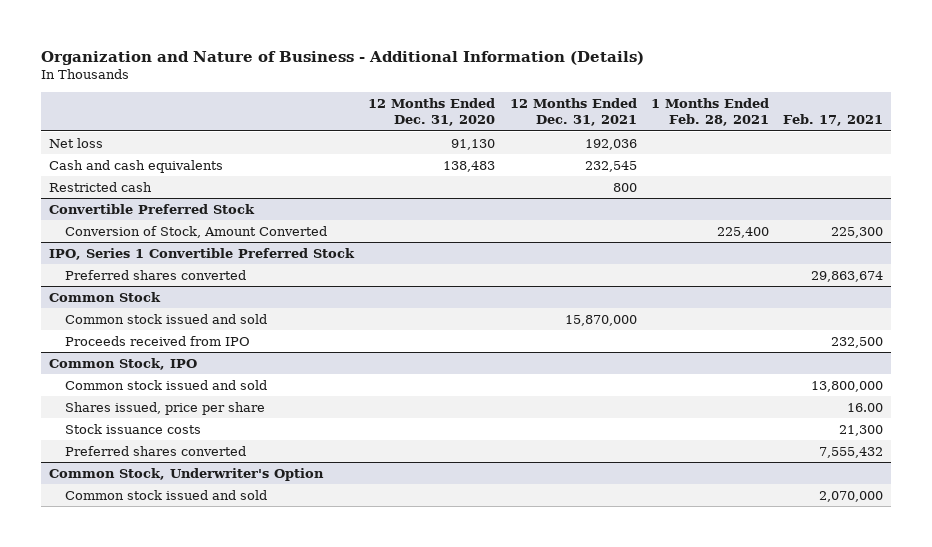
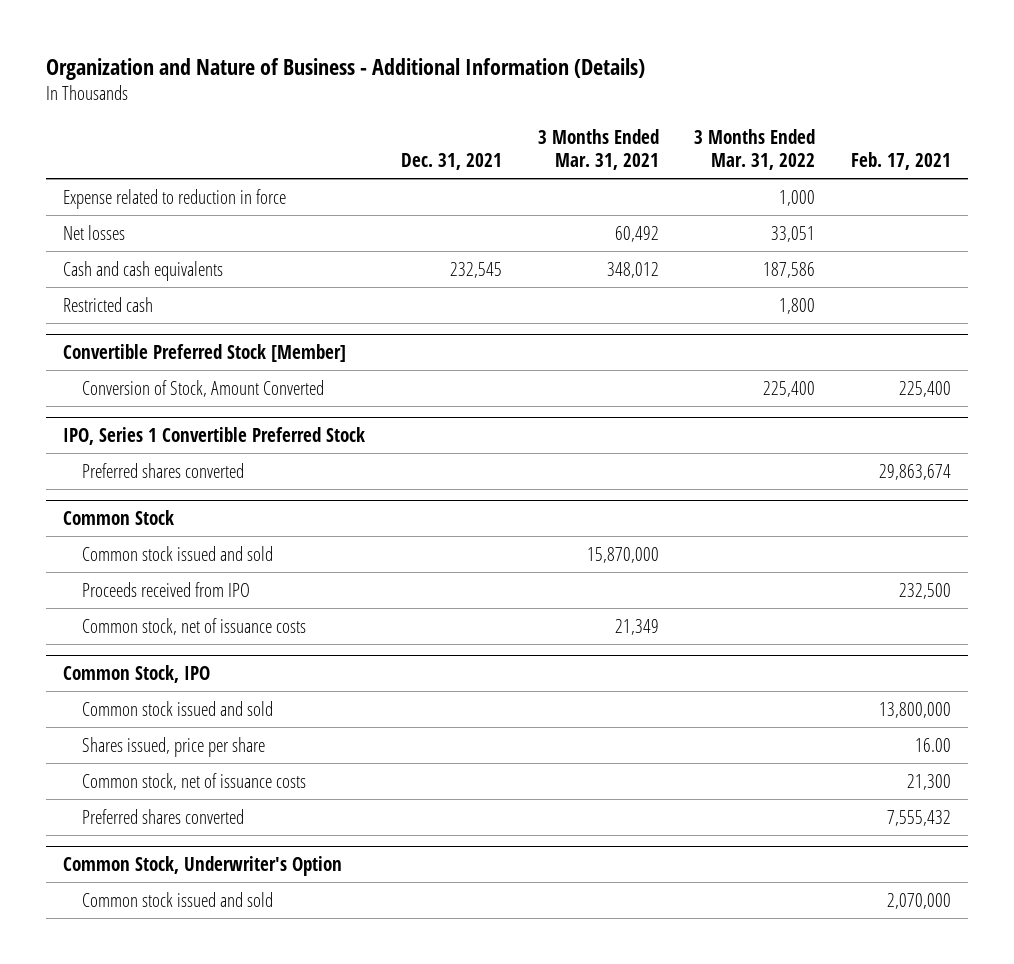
[368,97,496,127] 12 Months Ended Dec. 31, 2020 -> none
[509,97,637,127] 12 Months Ended Dec. 31, 2021 -> none
[650,97,769,127] 1 Months Ended Feb. 28, 2021 -> none
none -> [401,153,503,171] Dec. 31, 2021
none -> [537,128,659,171] 3 Months Ended Mar. 31, 2021
none -> [694,128,816,171] 3 Months Ended Mar. 31, 2022
none -> [63,188,287,209] Expense related to reduction in force
[48,137,103,148] Net loss -> [63,224,126,240] Net losses
[48,203,255,214] Convertible Preferred Stock -> [63,344,347,363] Convertible Preferred Stock [Member]
[831,226,884,238] 225,300 -> [898,380,951,397] 225,400
none -> [82,617,307,635] Common stock, net of issuance costs
[65,423,202,434] Stock issuance costs -> [82,772,307,790] Common stock, net of issuance costs

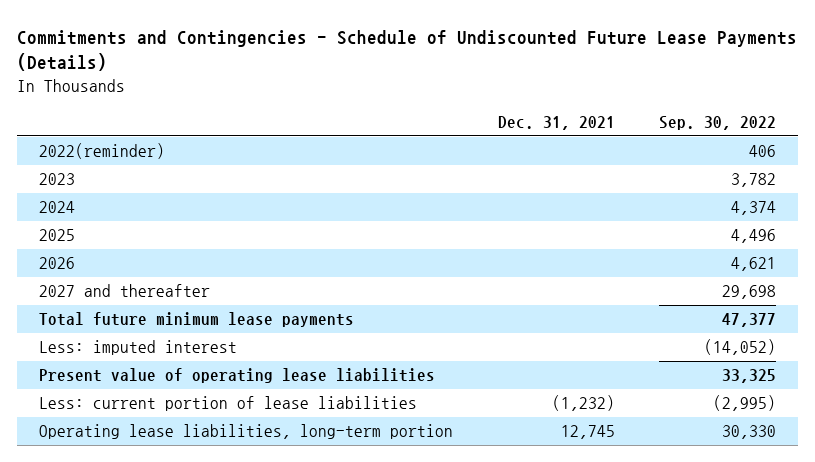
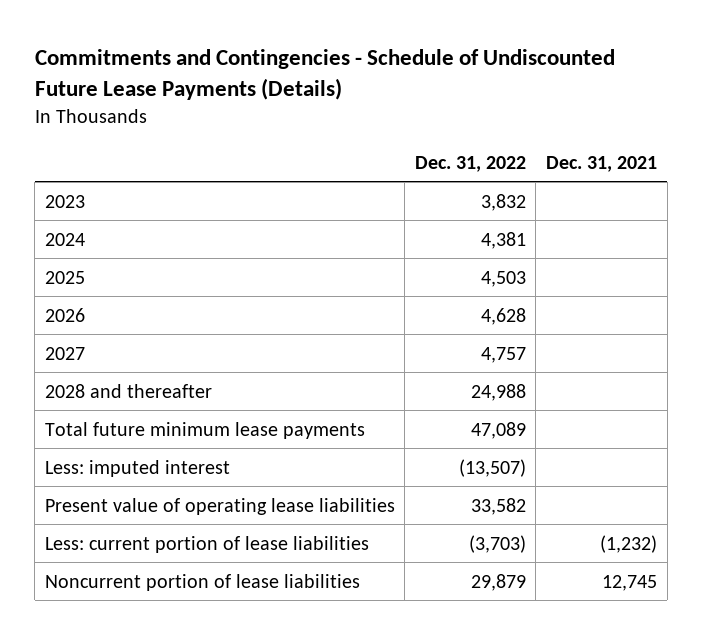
[658,115,776,130] Sep. 30, 2022 -> none
none -> [414,155,526,172] Dec. 31, 2022
[39,143,166,160] 2022(reminder) -> none
none -> [44,346,85,360] 2027
[39,284,211,298] 2027 and thereafter -> [44,383,212,398] 2028 and thereafter
[39,424,454,440] Operating lease liabilities, long-term portion -> [44,573,360,591] Noncurrent portion of lease liabilities

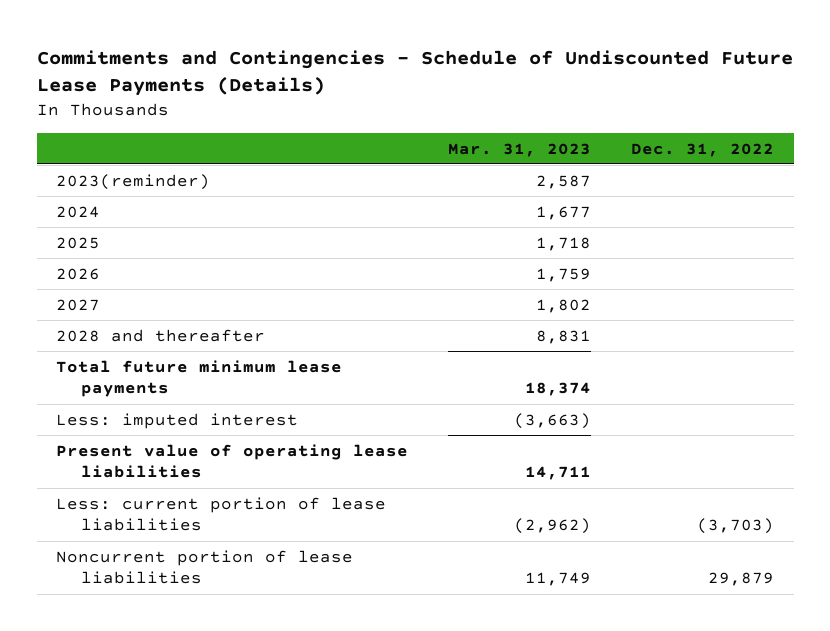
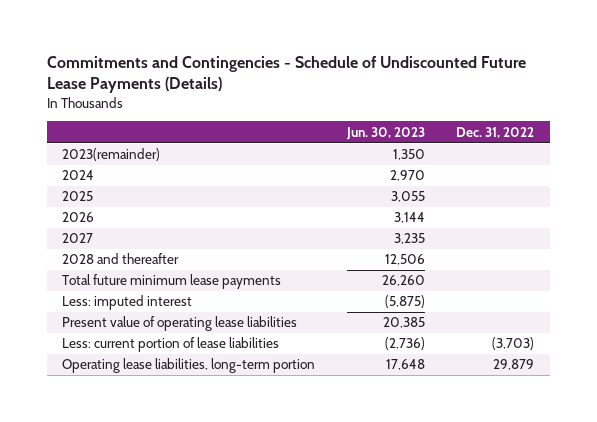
[448,142,592,157] Mar. 31, 2023 -> none
none -> [345,126,425,140] Jun. 30, 2023
[56,173,211,190] 2023(reminder) -> [62,148,161,162] 2023(remainder)
[56,549,354,585] Noncurrent portion of lease liabilities -> [62,358,316,374] Operating lease liabilities, long-term portion

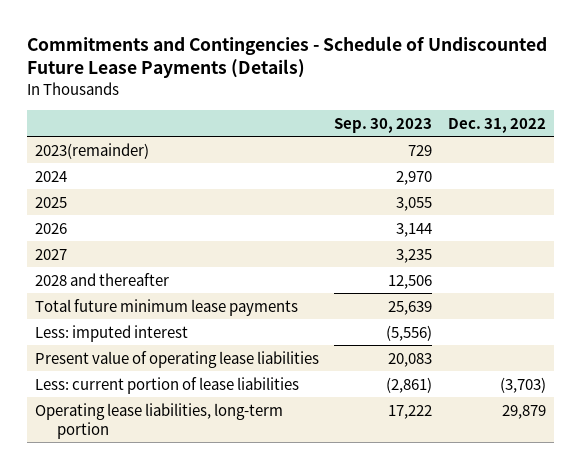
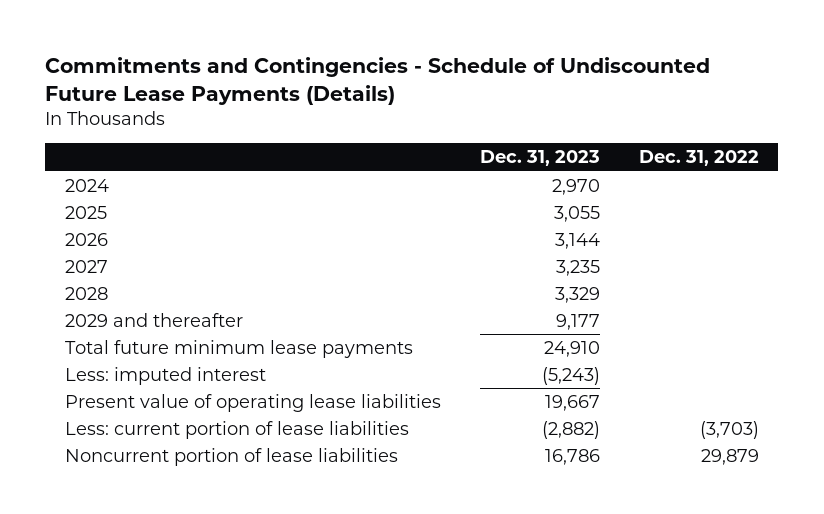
[334,117,433,133] Sep. 30, 2023 -> none
none -> [479,150,600,167] Dec. 31, 2023
[34,142,149,159] 2023(remainder) -> none
none -> [64,286,108,300] 2028
[34,272,169,286] 2028 and thereafter -> [64,312,243,327] 2029 and thereafter
[34,402,283,439] Operating lease liabilities, long-term portion -> [64,447,398,466] Noncurrent portion of lease liabilities

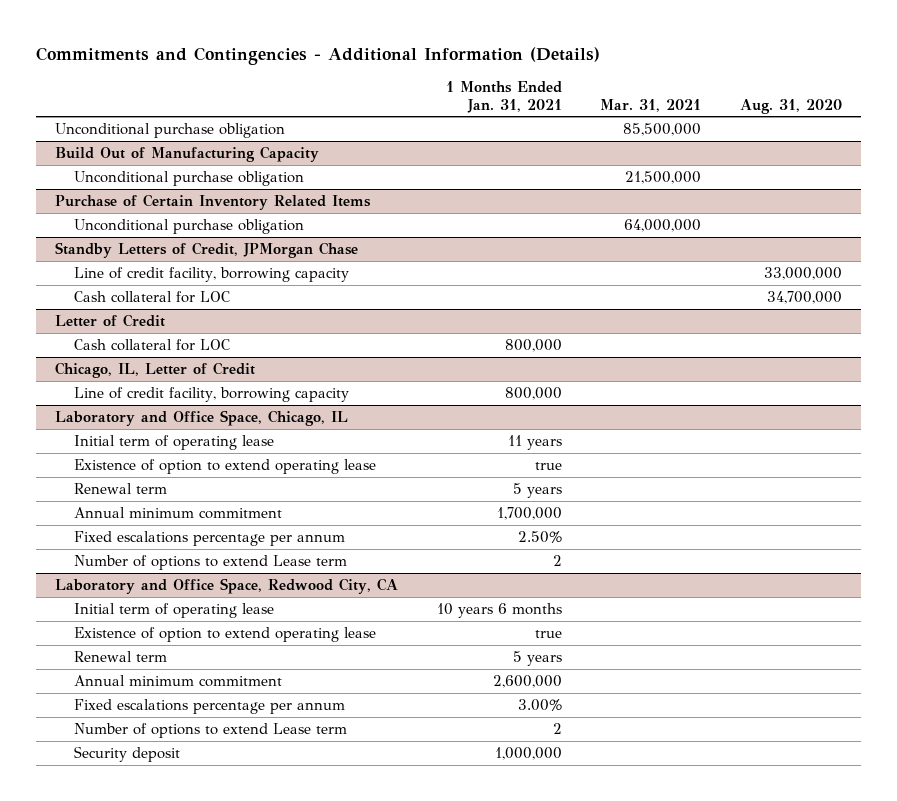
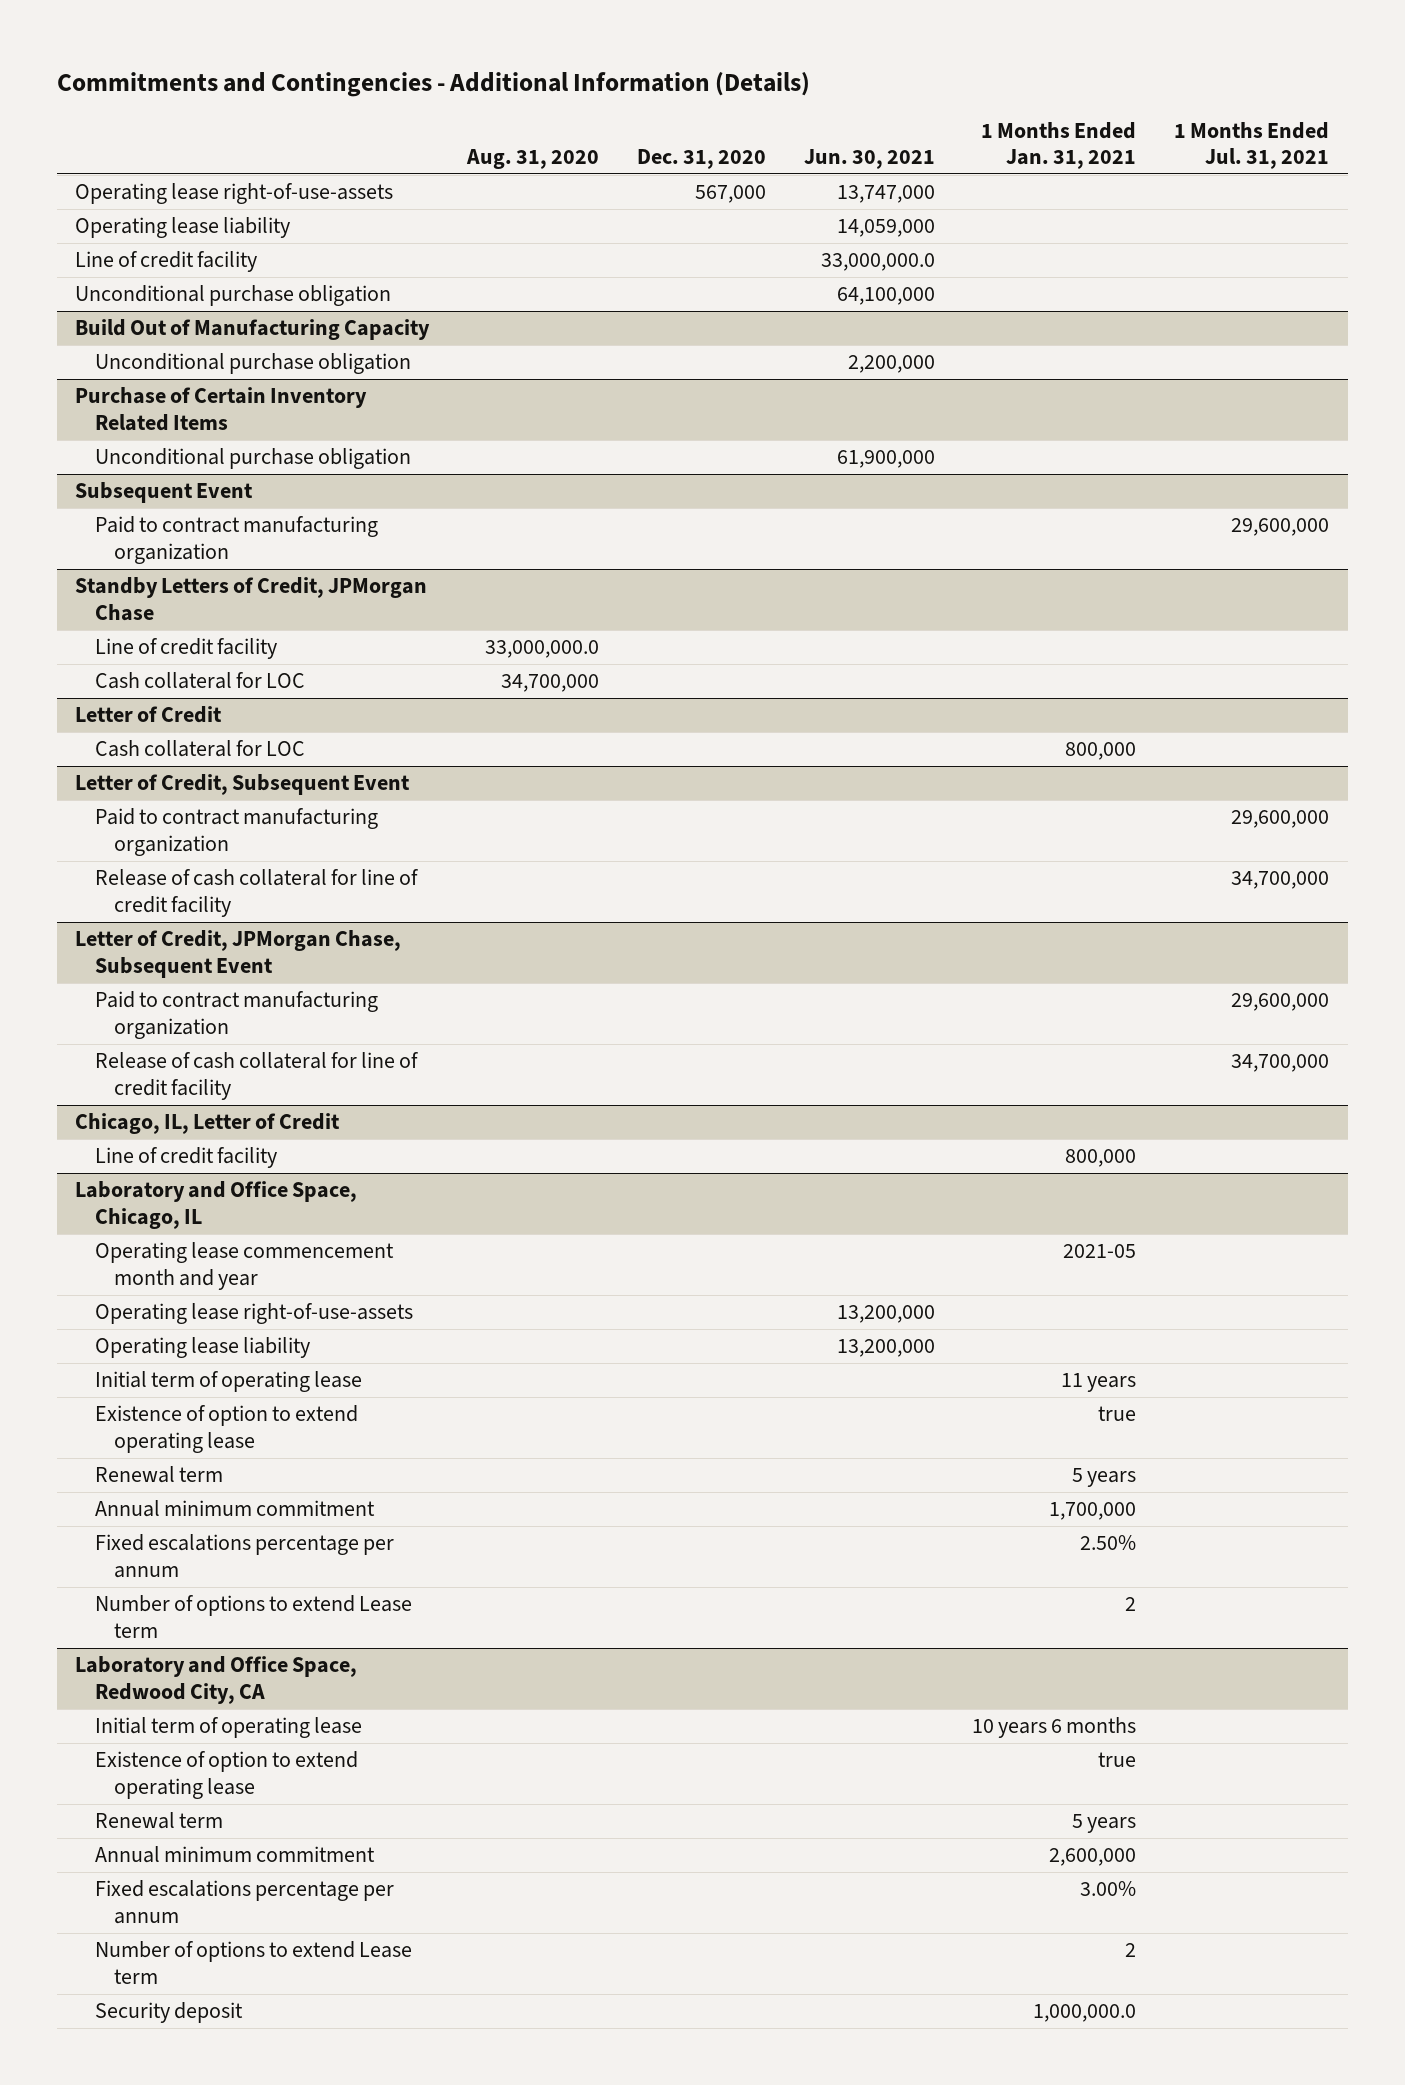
[600,98,702,112] Mar. 31, 2021 -> none
none -> [636,149,766,170] Dec. 31, 2020
none -> [803,149,935,170] Jun. 30, 2021
none -> [1174,121,1330,170] 1 Months Ended Jul. 31, 2021
none -> [75,183,394,205] Operating lease right-of-use-assets
none -> [75,217,291,239] Operating lease liability
none -> [75,251,258,273] Line of credit facility
none -> [75,482,254,504] Subsequent Event
none -> [94,516,378,564] Paid to contract manufacturing organization
[74,267,350,283] Line of credit facility, borrowing capacity -> [94,638,277,660] Line of credit facility
[763,267,842,281] 33,000,000 -> [485,640,600,659] 33,000,000.0
none -> [75,774,411,796] Letter of Credit, Subsequent Event
none -> [94,808,378,856] Paid to contract manufacturing organization
none -> [94,869,419,917] Release of cash collateral for line of credit facility
none -> [75,930,402,978] Letter of Credit, JPMorgan Chase, Subsequent Event
none -> [94,991,378,1039] Paid to contract manufacturing organization
none -> [94,1052,419,1100] Release of cash collateral for line of credit facility
[74,387,350,403] Line of credit facility, borrowing capacity -> [94,1147,277,1169] Line of credit facility
none -> [94,1242,394,1290] Operating lease commencement month and year
none -> [94,1303,413,1325] Operating lease right-of-use-assets
none -> [94,1337,310,1359] Operating lease liability
[494,747,562,761] 1,000,000 -> [1033,2004,1137,2023] 1,000,000.0

